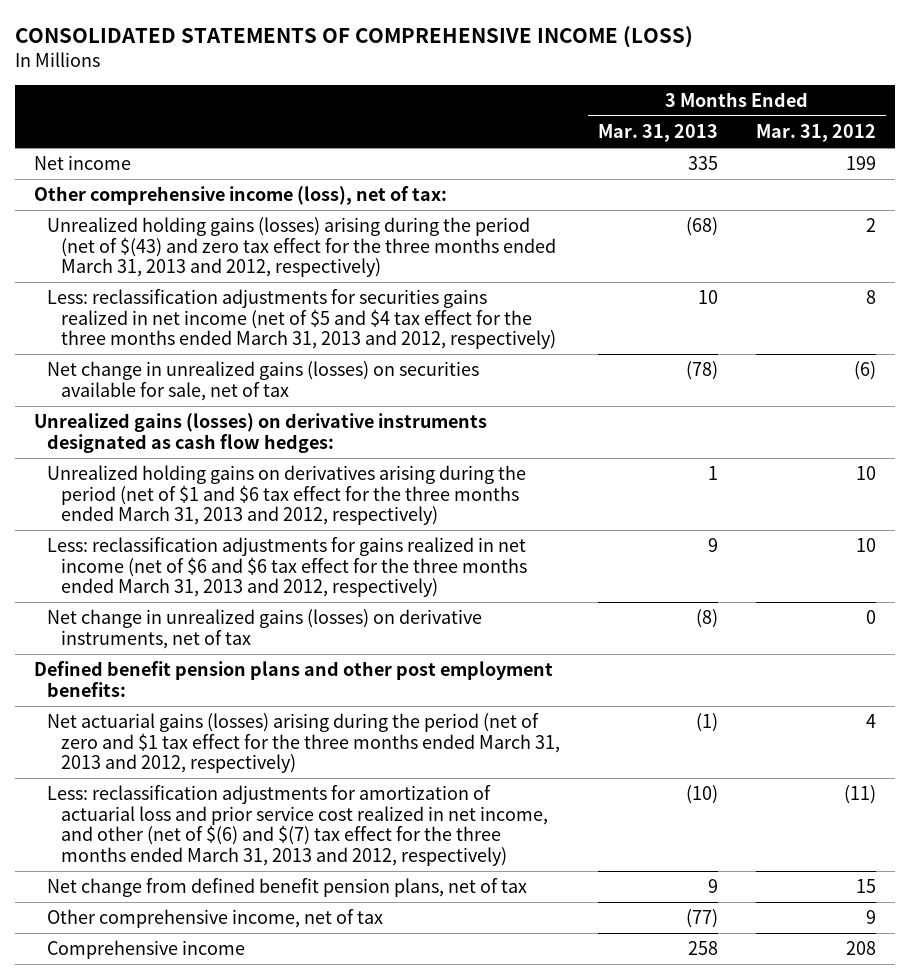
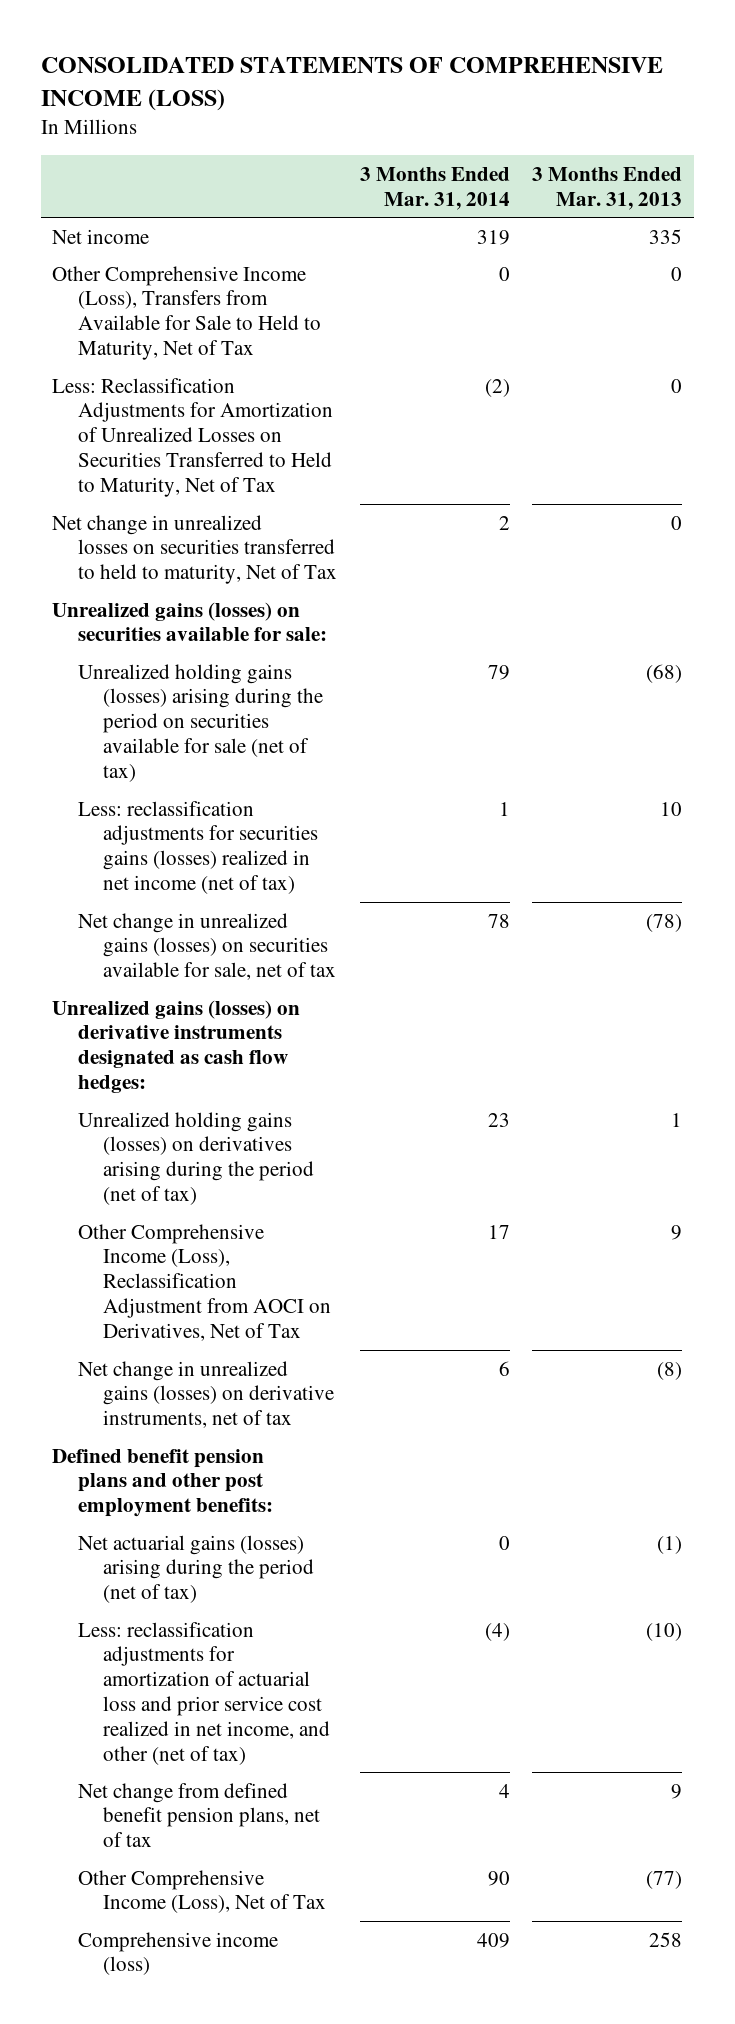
[756,123,877,142] Mar. 31, 2012 -> none
none -> [359,166,510,210] 3 Months Ended Mar. 31, 2014
[47,289,556,350] Less: reclassification adjustments for securities gains realized in net income (net of $5 and $4 tax effect for the three months ended March 31, 2013 and 2012, respectively) -> none
none -> [52,265,321,361] Other Comprehensive Income (Loss), Transfers from Available for Sale to Held to Maturity, Net of Tax
none -> [52,377,333,497] Less: Reclassification Adjustments for Amortization of Unrealized Losses on Securities Transferred to Held to Maturity, Net of Tax
none -> [52,514,337,585] Net change in unrealized losses on securities transferred to held to maturity, Net of Tax
[34,186,448,206] Other comprehensive income (loss), net of tax: -> [52,601,327,642] Unrealized gains (losses) on securities available for sale:
[47,217,556,278] Unrealized holding gains (losses) arising during the period (net of $(43) and zero tax effect for the three months ended March 31, 2013 and 2012, respectively) -> [77,663,324,782] Unrealized holding gains (losses) arising during the period on securities available for sale (net of tax)
none -> [77,800,319,895] Less: reclassification adjustments for securities gains (losses) realized in net income (net of tax)
[47,537,527,598] Less: reclassification adjustments for gains realized in net income (net of $6 and $6 tax effect for the three months ended March 31, 2013 and 2012, respectively) -> none
[47,465,527,526] Unrealized holding gains on derivatives arising during the period (net of $1 and $6 tax effect for the three months ended March 31, 2013 and 2012, respectively) -> [77,1111,315,1206] Unrealized holding gains (losses) on derivatives arising during the period (net of tax)
none -> [77,1223,332,1341] Other Comprehensive Income (Loss), Reclassification Adjustment from AOCI on Derivatives, Net of Tax
[47,713,560,774] Net actuarial gains (losses) arising during the period (net of zero and $1 tax effect for the three months ended March 31, 2013 and 2012, respectively) -> [77,1534,315,1604] Net actuarial gains (losses) arising during the period (net of tax)
[47,785,548,866] Less: reclassification adjustments for amortization of actuarial loss and prior service cost realized in net income, and other (net of $(6) and $(7) tax effect for the three months ended March 31, 2013 and 2012, respectively) -> [77,1621,331,1765] Less: reclassification adjustments for amortization of actuarial loss and prior service cost realized in net income, and other (net of tax)
[47,909,384,929] Other comprehensive income, net of tax -> [77,1869,327,1914] Other Comprehensive Income (Loss), Net of Tax
[47,940,246,960] Comprehensive income -> [77,1931,278,1976] Comprehensive income (loss)

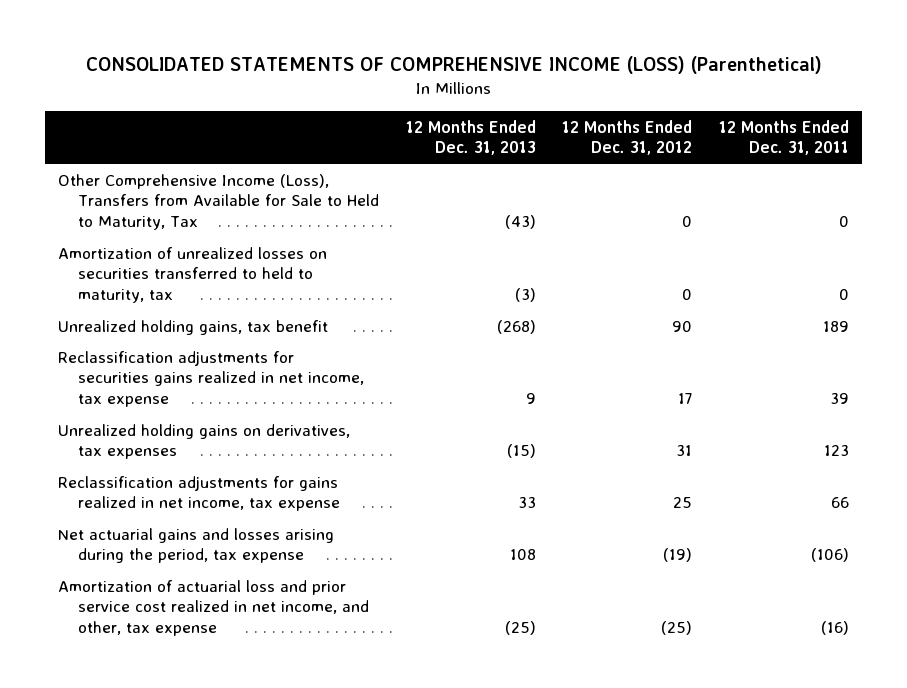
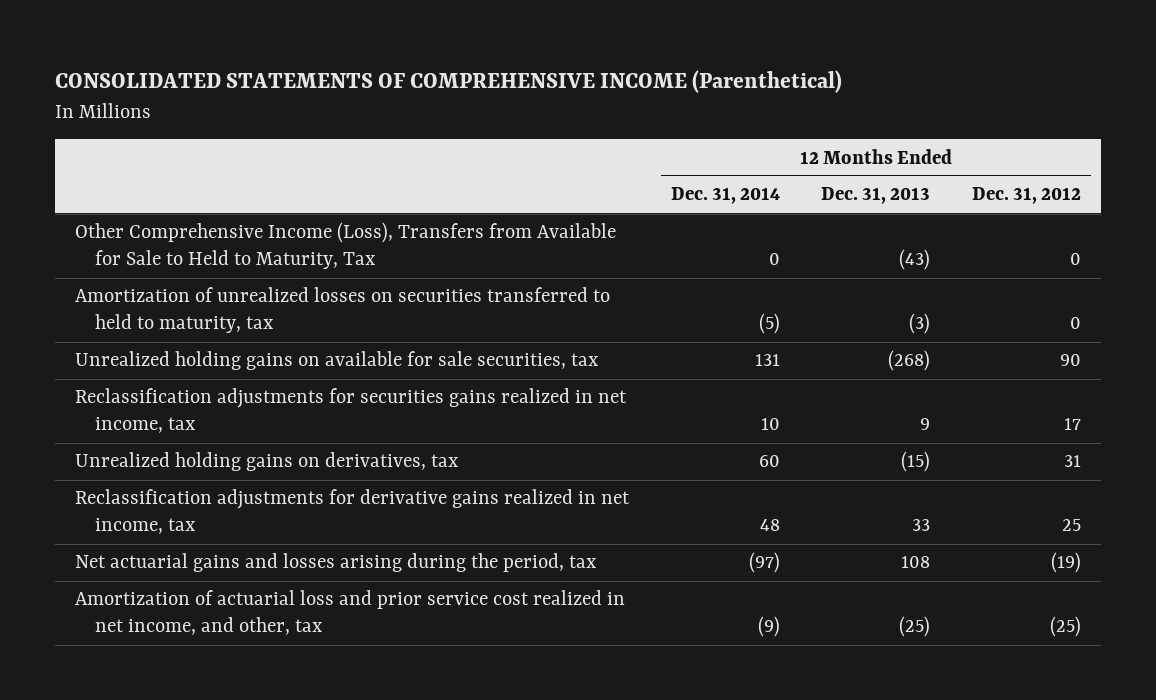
[85,56,822,75] CONSOLIDATED STATEMENTS OF COMPREHENSIVE INCOME (LOSS) (Parenthetical) -> [54,70,842,94] CONSOLIDATED STATEMENTS OF COMPREHENSIVE INCOME (Parenthetical)
[718,119,849,156] 12 Months Ended Dec. 31, 2011 -> none
none -> [670,187,780,205] Dec. 31, 2014
[58,319,329,335] Unrealized holding gains, tax benefit -> [75,351,599,371] Unrealized holding gains on available for sale securities, tax
[58,350,365,408] Reclassification adjustments for securities gains realized in net income, tax expense -> [75,388,628,434] Reclassification adjustments for securities gains realized in net income, tax
[58,423,351,460] Unrealized holding gains on derivatives, tax expenses -> [75,452,459,472] Unrealized holding gains on derivatives, tax
[58,475,341,512] Reclassification adjustments for gains realized in net income, tax expense -> [75,489,631,535] Reclassification adjustments for derivative gains realized in net income, tax
[58,527,335,564] Net actuarial gains and losses arising during the period, tax expense -> [75,553,597,573] Net actuarial gains and losses arising during the period, tax
[58,579,370,637] Amortization of actuarial loss and prior service cost realized in net income, and other, tax expense -> [75,590,626,636] Amortization of actuarial loss and prior service cost realized in net income, and other, tax

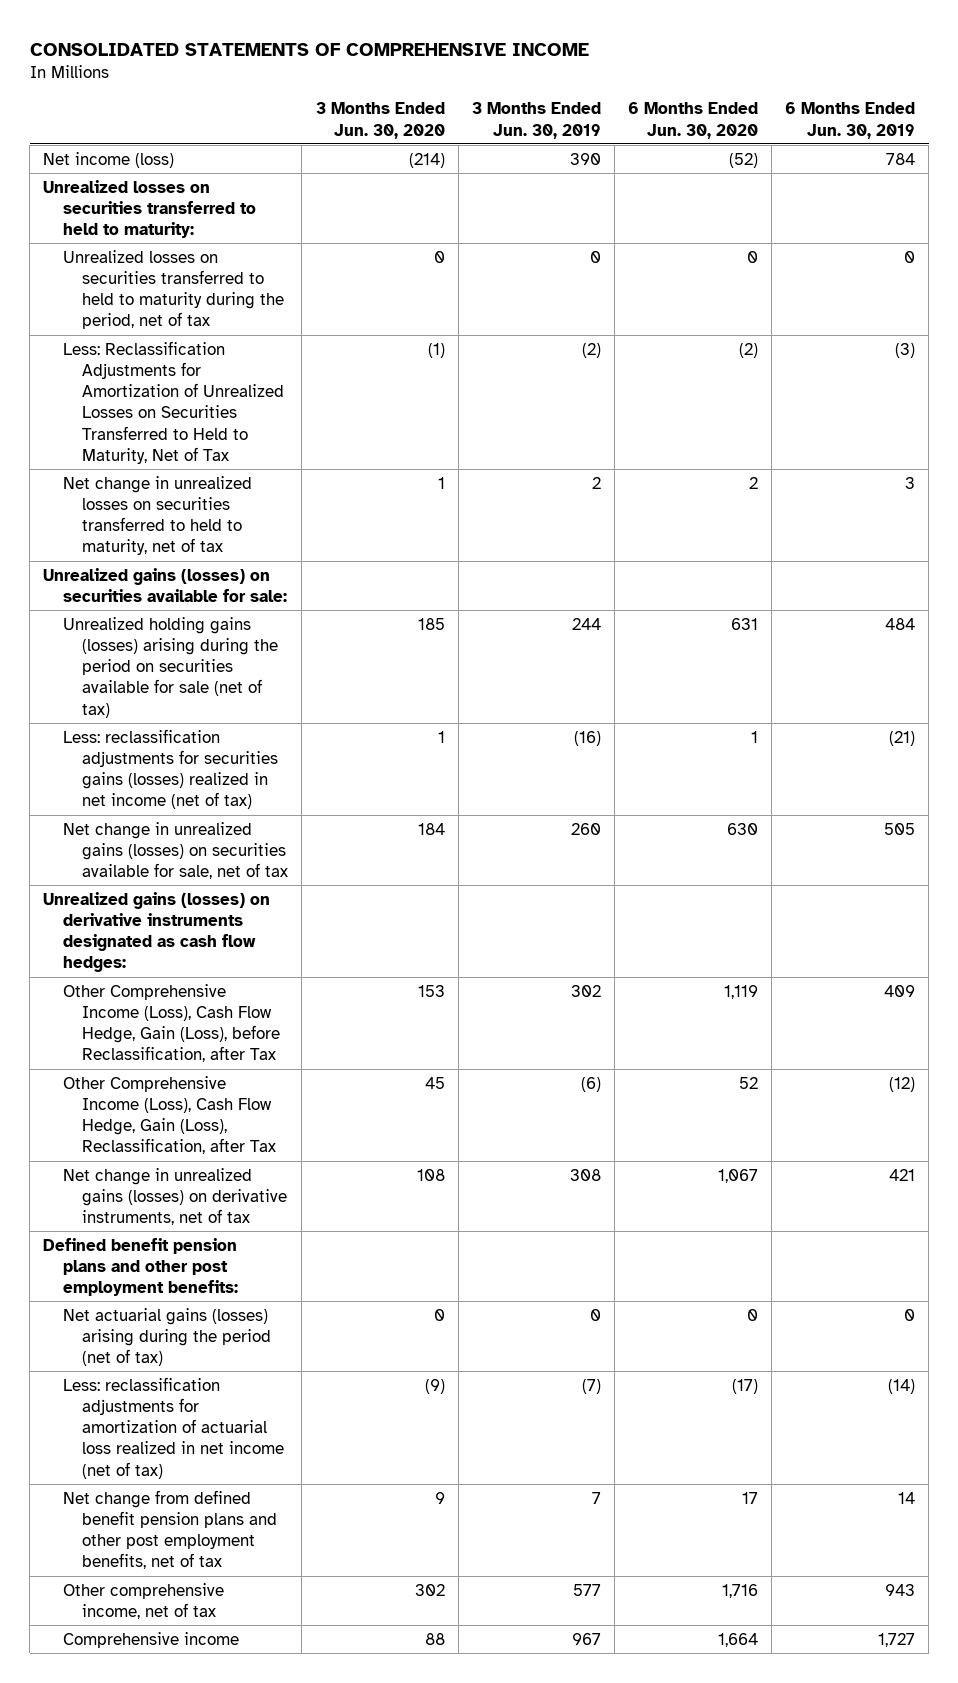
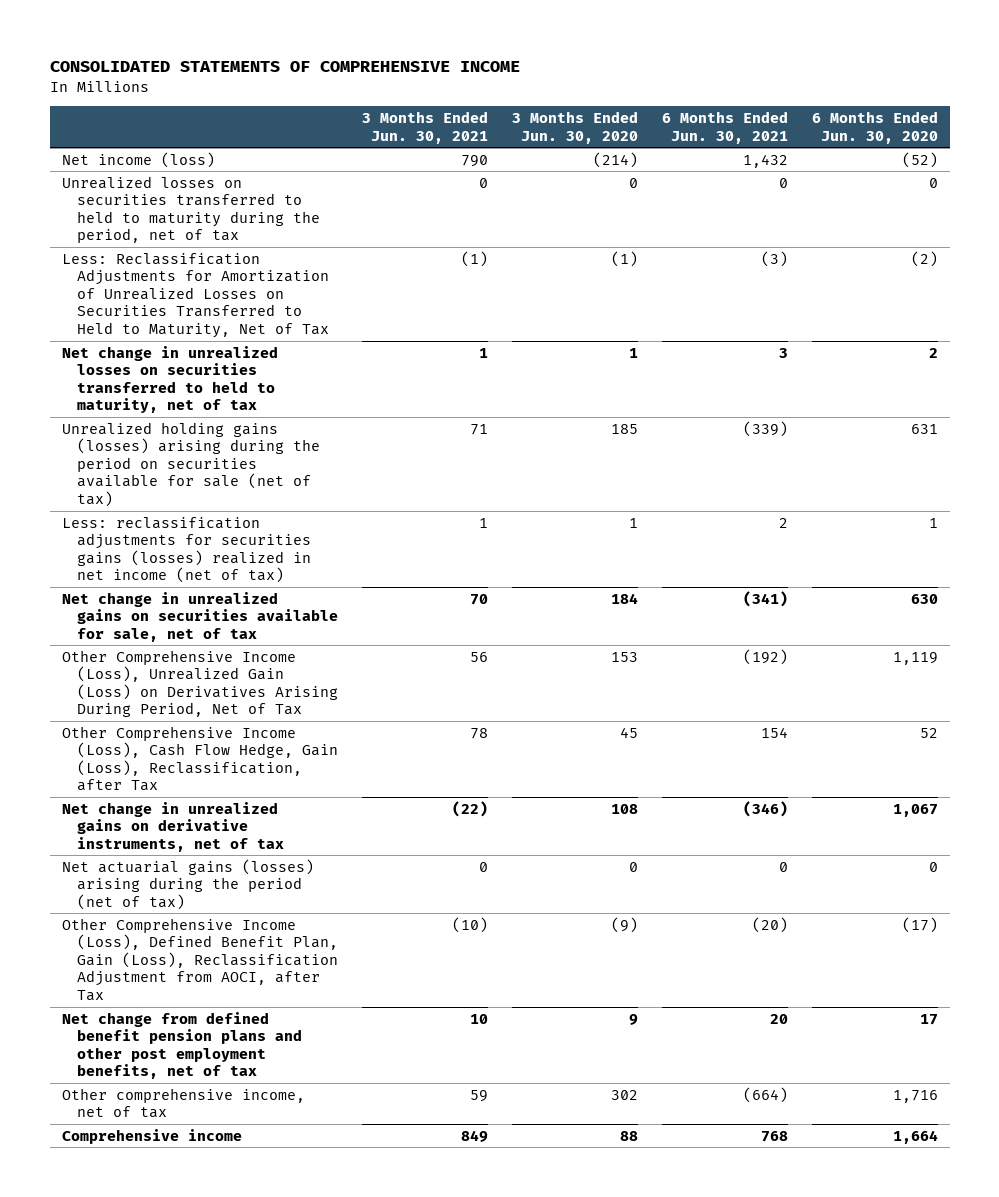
[471,102,601,139] 3 Months Ended Jun. 30, 2019 -> none
[785,102,916,139] 6 Months Ended Jun. 30, 2019 -> none
none -> [362,110,489,144] 3 Months Ended Jun. 30, 2021
none -> [661,110,788,144] 6 Months Ended Jun. 30, 2021
[43,179,256,239] Unrealized losses on securities transferred to held to maturity: -> none
[43,567,287,602] Unrealized gains (losses) on securities available for sale: -> none
[43,891,271,973] Unrealized gains (losses) on derivative instruments designated as cash flow hedges: -> none
[62,821,289,880] Net change in unrealized gains (losses) on securities available for sale, net of tax -> [61,591,339,642] Net change in unrealized gains on securities available for sale, net of tax
[62,983,281,1063] Other Comprehensive Income (Loss), Cash Flow Hedge, Gain (Loss), before Reclassification, after Tax -> [61,649,339,718] Other Comprehensive Income (Loss), Unrealized Gain (Loss) on Derivatives Arising During Period, Net of Tax
[43,1237,238,1297] Defined benefit pension plans and other post employment benefits: -> none
[62,1167,288,1226] Net change in unrealized gains (losses) on derivative instruments, net of tax -> [61,801,285,852] Net change in unrealized gains on derivative instruments, net of tax
[62,1376,285,1479] Less: reclassification adjustments for amortization of actuarial loss realized in net income (net of tax) -> [61,917,339,1002] Other Comprehensive Income (Loss), Defined Benefit Plan, Gain (Loss), Reclassification Adjustment from AOCI, after Tax

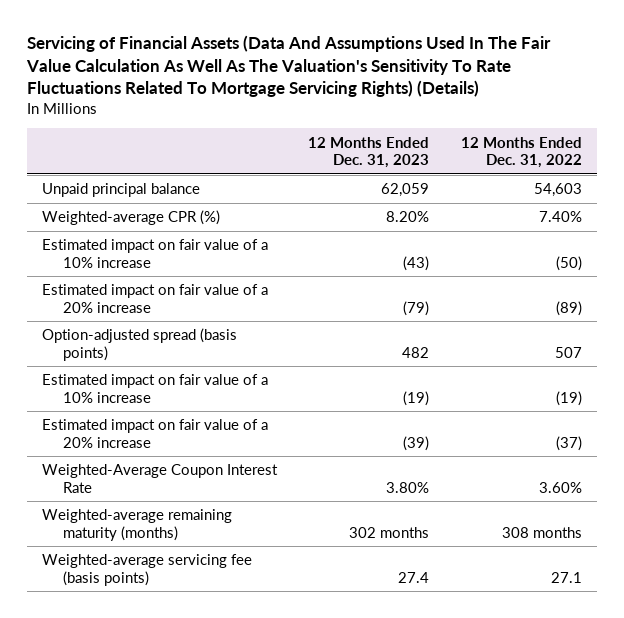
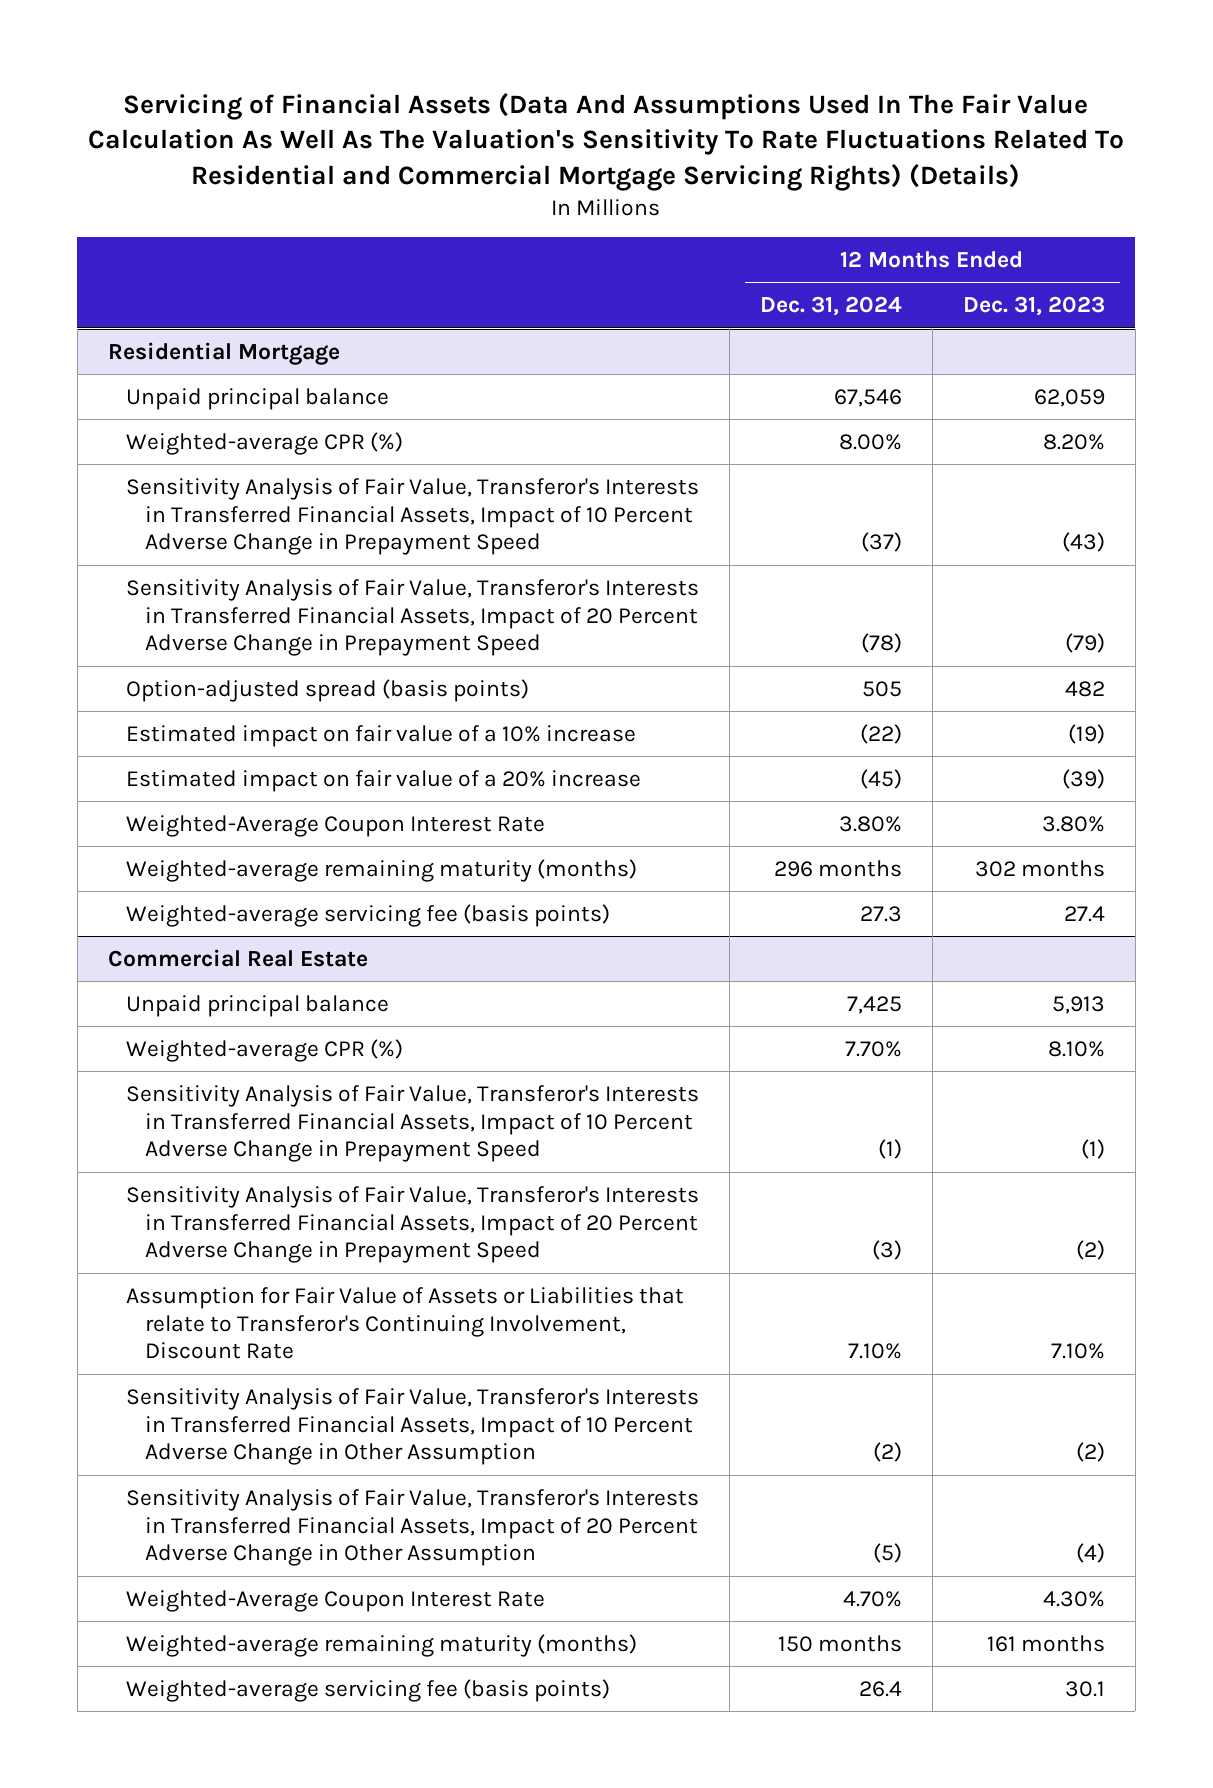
[25,35,551,98] Servicing of Financial Assets (Data And Assumptions Used In The Fair Value Calculation As Well As The Valuation's Sensitivity To Rate Fluctuations Related To Mortgage Servicing Rights) (Details) -> [88,92,1125,191] Servicing of Financial Assets (Data And Assumptions Used In The Fair Value Calculation As Well As The Valuation's Sensitivity To Rate Fluctuations Related To Residential and Commercial Mortgage Servicing Rights) (Details)
[460,136,582,169] 12 Months Ended Dec. 31, 2022 -> none
none -> [760,296,903,317] Dec. 31, 2024
none -> [107,341,340,365] Residential Mortgage
[42,239,269,268] Estimated impact on fair value of a 10% increase -> [126,477,700,556] Sensitivity Analysis of Fair Value, Transferor's Interests in Transferred Financial Assets, Impact of 10 Percent Adverse Change in Prepayment Speed
[42,284,269,313] Estimated impact on fair value of a 20% increase -> [126,578,700,657] Sensitivity Analysis of Fair Value, Transferor's Interests in Transferred Financial Assets, Impact of 20 Percent Adverse Change in Prepayment Speed
none -> [107,948,368,967] Commercial Real Estate
none -> [126,994,390,1017] Unpaid principal balance
none -> [126,1038,404,1062] Weighted-average CPR (%)
none -> [126,1084,700,1163] Sensitivity Analysis of Fair Value, Transferor's Interests in Transferred Financial Assets, Impact of 10 Percent Adverse Change in Prepayment Speed
none -> [126,1185,700,1264] Sensitivity Analysis of Fair Value, Transferor's Interests in Transferred Financial Assets, Impact of 20 Percent Adverse Change in Prepayment Speed
none -> [126,1286,685,1360] Assumption for Fair Value of Assets or Liabilities that relate to Transferor's Continuing Involvement, Discount Rate
none -> [126,1387,700,1466] Sensitivity Analysis of Fair Value, Transferor's Interests in Transferred Financial Assets, Impact of 10 Percent Adverse Change in Other Assumption
none -> [126,1488,700,1567] Sensitivity Analysis of Fair Value, Transferor's Interests in Transferred Financial Assets, Impact of 20 Percent Adverse Change in Other Assumption
none -> [126,1589,546,1612] Weighted-Average Coupon Interest Rate
none -> [126,1633,638,1657] Weighted-average remaining maturity (months)
none -> [126,1678,611,1702] Weighted-average servicing fee (basis points)

